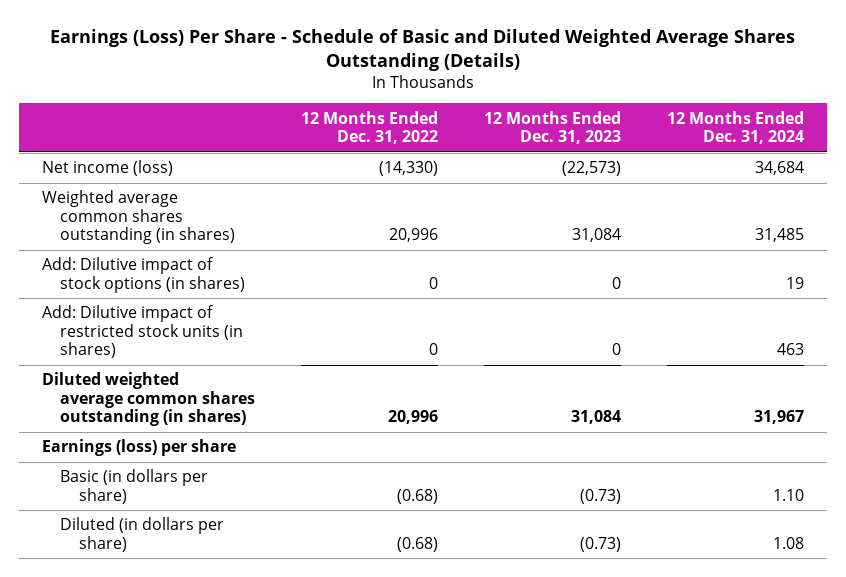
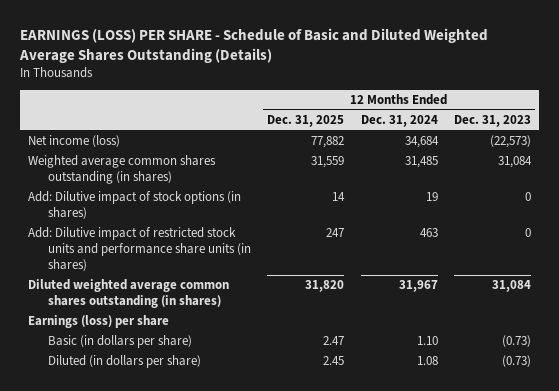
[49,29,795,72] Earnings (Loss) Per Share - Schedule of Basic and Diluted Weighted Average Shares Outstanding (Details) -> [18,27,488,63] EARNINGS (LOSS) PER SHARE - Schedule of Basic and Diluted Weighted Average Shares Outstanding (Details)
[301,110,439,145] 12 Months Ended Dec. 31, 2022 -> none
none -> [267,114,345,127] Dec. 31, 2025
[42,305,244,359] Add: Dilutive impact of restricted stock units (in shares) -> [28,227,252,271] Add: Dilutive impact of restricted stock units and performance share units (in shares)

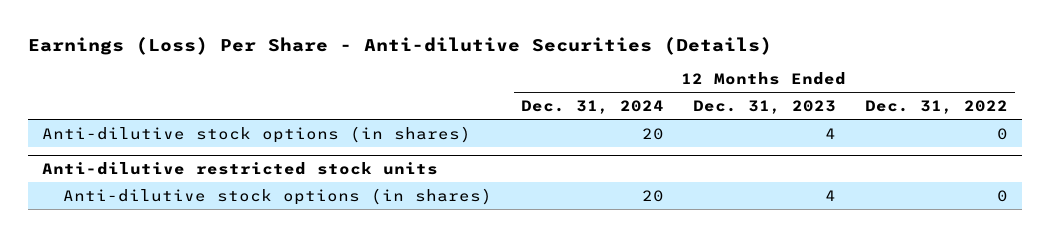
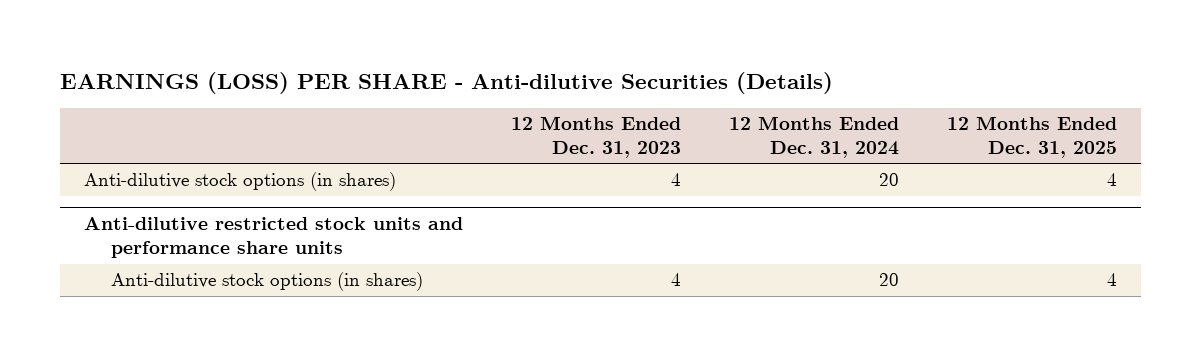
[27,36,772,55] Earnings (Loss) Per Share - Anti-dilutive Securities (Details) -> [60,71,834,94] EARNINGS (LOSS) PER SHARE - Anti-dilutive Securities (Details)
[864,100,1008,115] Dec. 31, 2022 -> none
none -> [947,115,1118,158] 12 Months Ended Dec. 31, 2025
[42,162,439,176] Anti-dilutive restricted stock units -> [84,217,464,259] Anti-dilutive restricted stock units and performance share units

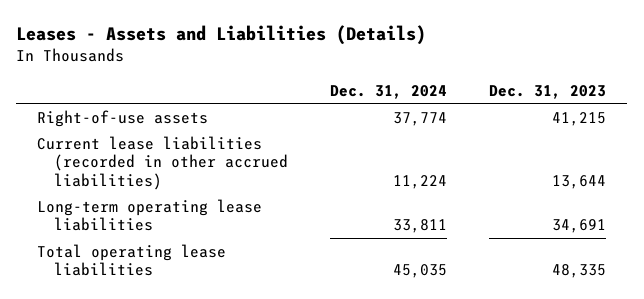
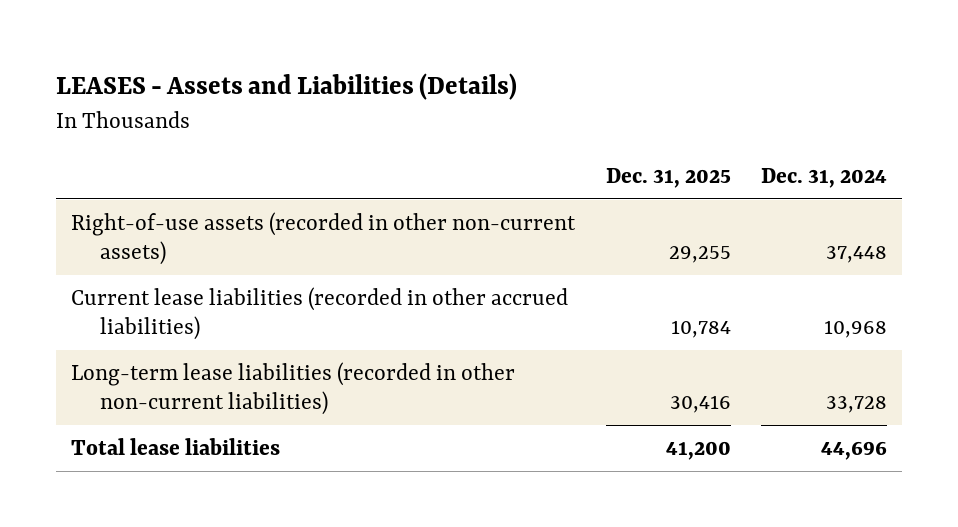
[16,25,427,46] Leases - Assets and Liabilities (Details) -> [56,73,518,101] LEASES - Assets and Liabilities (Details)
[489,84,607,99] Dec. 31, 2023 -> none
none -> [605,167,731,188] Dec. 31, 2025
[37,109,209,127] Right-of-use assets -> [71,212,577,265] Right-of-use assets (recorded in other non-current assets)
[393,111,448,126] 37,774 -> [826,245,888,263] 37,448
[393,174,448,189] 11,224 -> [824,319,888,338] 10,968
[37,198,263,232] Long-term operating lease liabilities -> [71,362,516,415] Long-term lease liabilities (recorded in other non-current liabilities)
[393,219,448,234] 33,811 -> [826,395,888,413] 33,728
[37,243,227,277] Total operating lease liabilities -> [71,438,281,456] Total lease liabilities
[393,264,448,279] 45,035 -> [821,441,888,461] 44,696

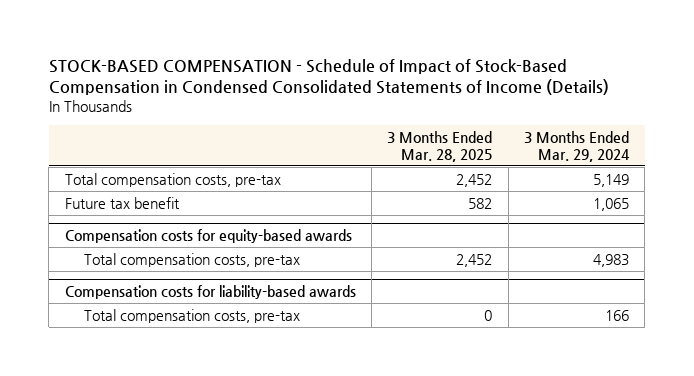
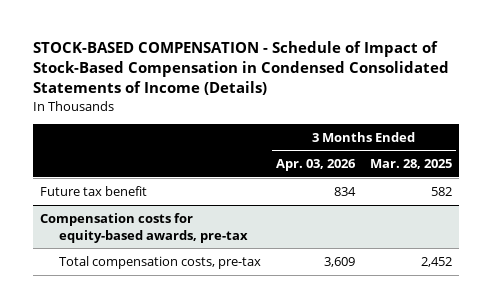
[524,131,631,162] 3 Months Ended Mar. 29, 2024 -> none
none -> [276,159,357,172] Apr. 03, 2026
[64,172,281,187] Total compensation costs, pre-tax -> none
[64,229,352,244] Compensation costs for equity-based awards -> [40,212,249,243] Compensation costs for equity-based awards, pre-tax
[64,285,356,300] Compensation costs for liability-based awards -> none
[84,308,301,323] Total compensation costs, pre-tax -> none

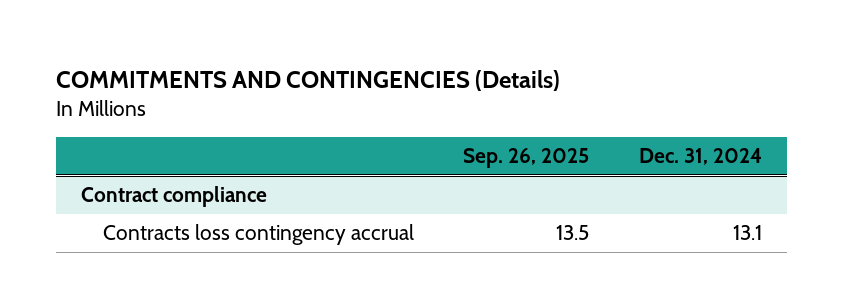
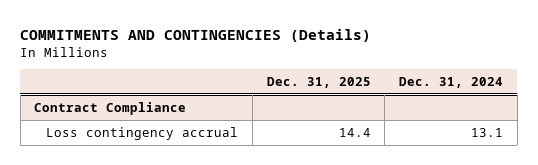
[463,148,590,169] Sep. 26, 2025 -> none
none -> [266,76,371,88] Dec. 31, 2025
[80,186,267,208] Contract compliance -> [34,101,187,115] Contract Compliance
[103,224,415,246] Contracts loss contingency accrual -> [46,126,239,140] Loss contingency accrual

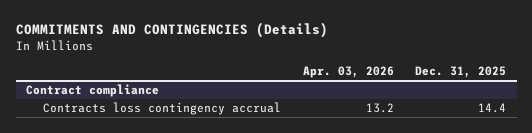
[399,76,504,88] Dec. 31, 2024 -> none
none -> [302,66,394,79] Apr. 03, 2026
[34,101,187,115] Contract Compliance -> [26,84,160,98] Contract compliance
[46,126,239,140] Loss contingency accrual -> [43,102,282,116] Contracts loss contingency accrual

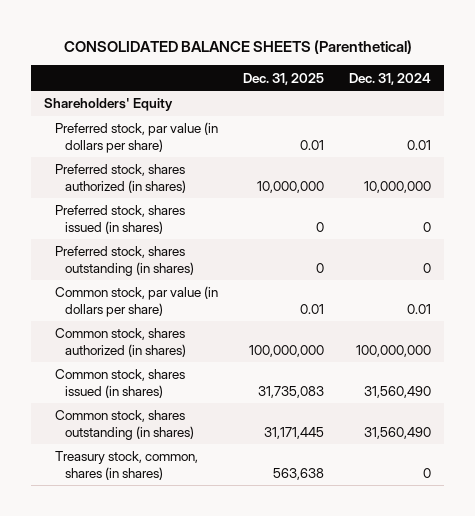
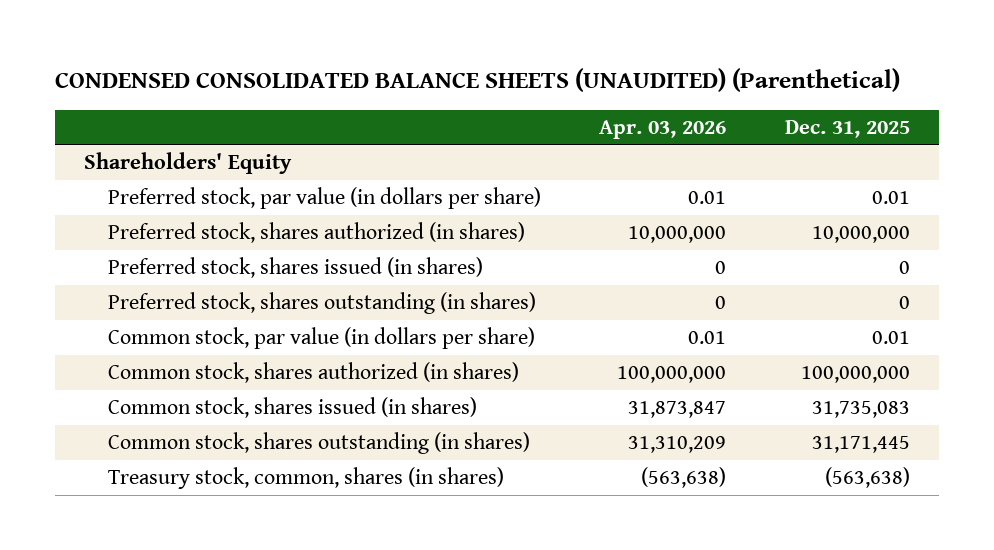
[63,39,412,54] CONSOLIDATED BALANCE SHEETS (Parenthetical) -> [54,68,900,93] CONDENSED CONSOLIDATED BALANCE SHEETS (UNAUDITED) (Parenthetical)
[349,72,432,85] Dec. 31, 2024 -> none
none -> [599,119,727,139] Apr. 03, 2026
[272,467,324,480] 563,638 -> [824,466,910,488] (563,638)

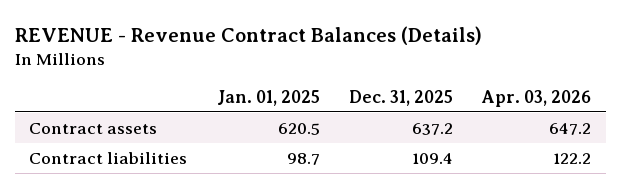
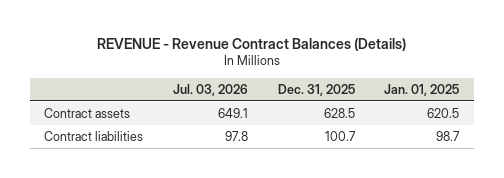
[481,89,592,107] Apr. 03, 2026 -> none
none -> [173,83,249,96] Jul. 03, 2026
[412,122,454,135] 637.2 -> [323,108,355,119] 628.5
[412,152,454,164] 109.4 -> [324,131,356,142] 100.7

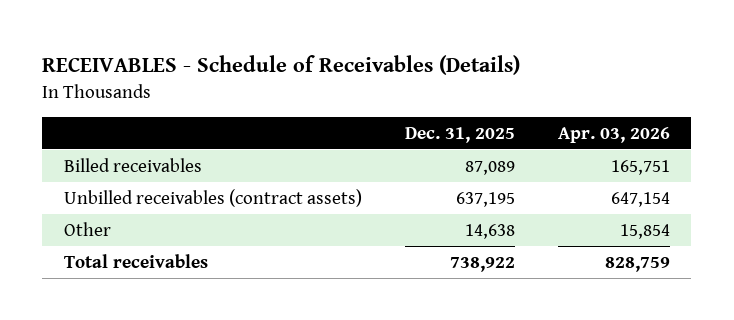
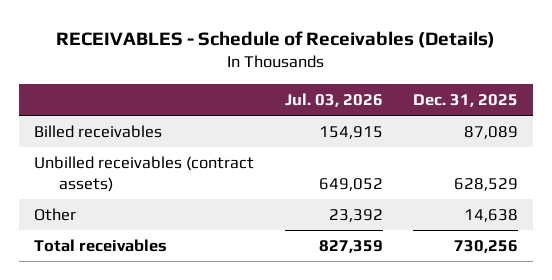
[557,126,670,143] Apr. 03, 2026 -> none
none -> [284,92,383,107] Jul. 03, 2026
[455,191,515,207] 637,195 -> [454,178,519,192] 628,529
[449,256,515,272] 738,922 -> [454,240,519,254] 730,256

